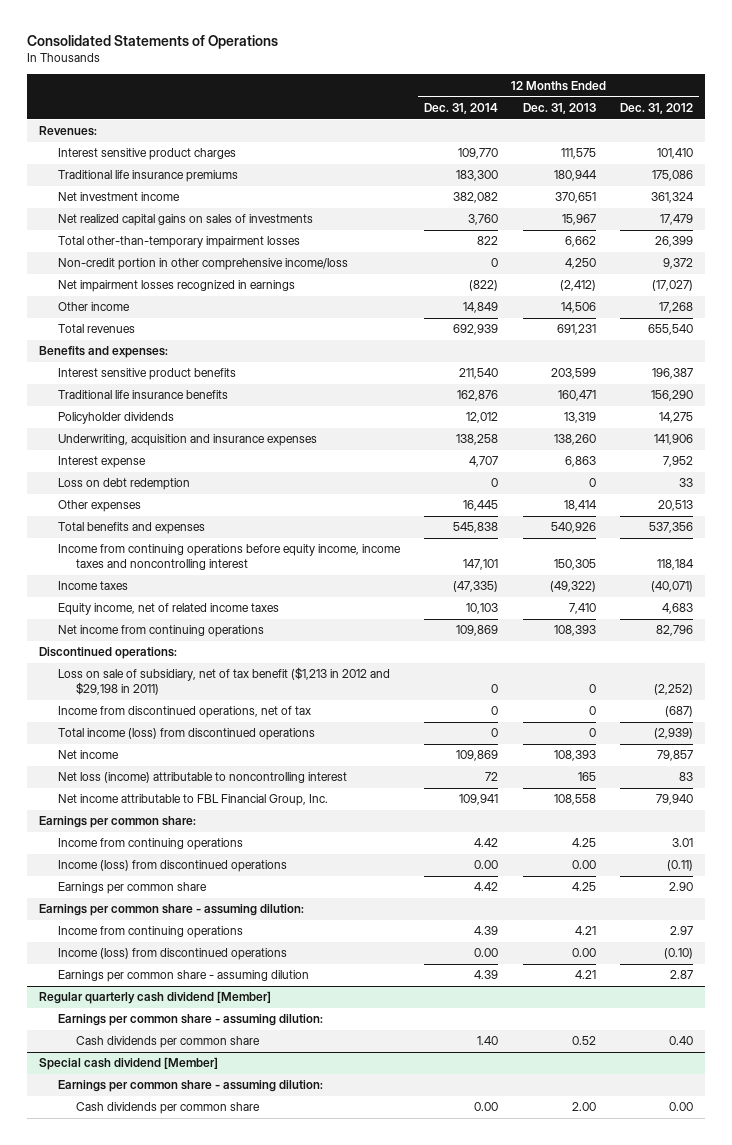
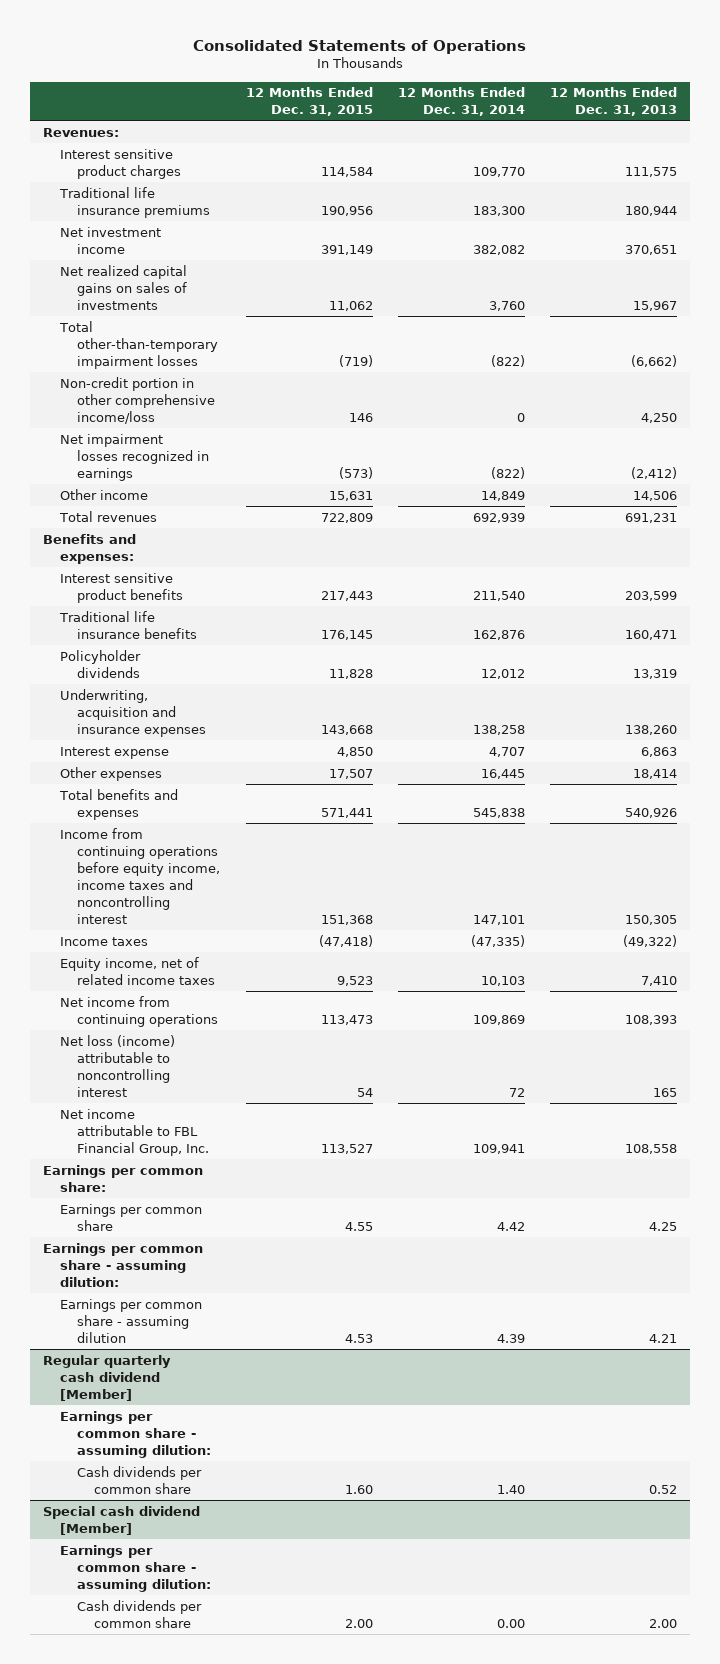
[619,102,693,114] Dec. 31, 2012 -> none
none -> [245,87,373,117] 12 Months Ended Dec. 31, 2015
[477,236,499,246] 822 -> [490,354,525,367] (822)
[564,236,596,248] 6,662 -> [630,354,677,367] (6,662)
[57,478,190,491] Loss on debt redemption -> none
[39,647,178,660] Discontinued operations: -> none
[57,667,390,696] Loss on sale of subsidiary, net of tax benefit ($1,213 in 2012 and $29,198 in 2011) -> none
[57,706,311,719] Income from discontinued operations, net of tax -> none
[57,728,315,741] Total income (loss) from discontinued operations -> none
[57,750,119,760] Net income -> none
[57,838,243,851] Income from continuing operations -> none
[57,860,287,873] Income (loss) from discontinued operations -> none
[57,926,243,939] Income from continuing operations -> none
[57,948,287,961] Income (loss) from discontinued operations -> none

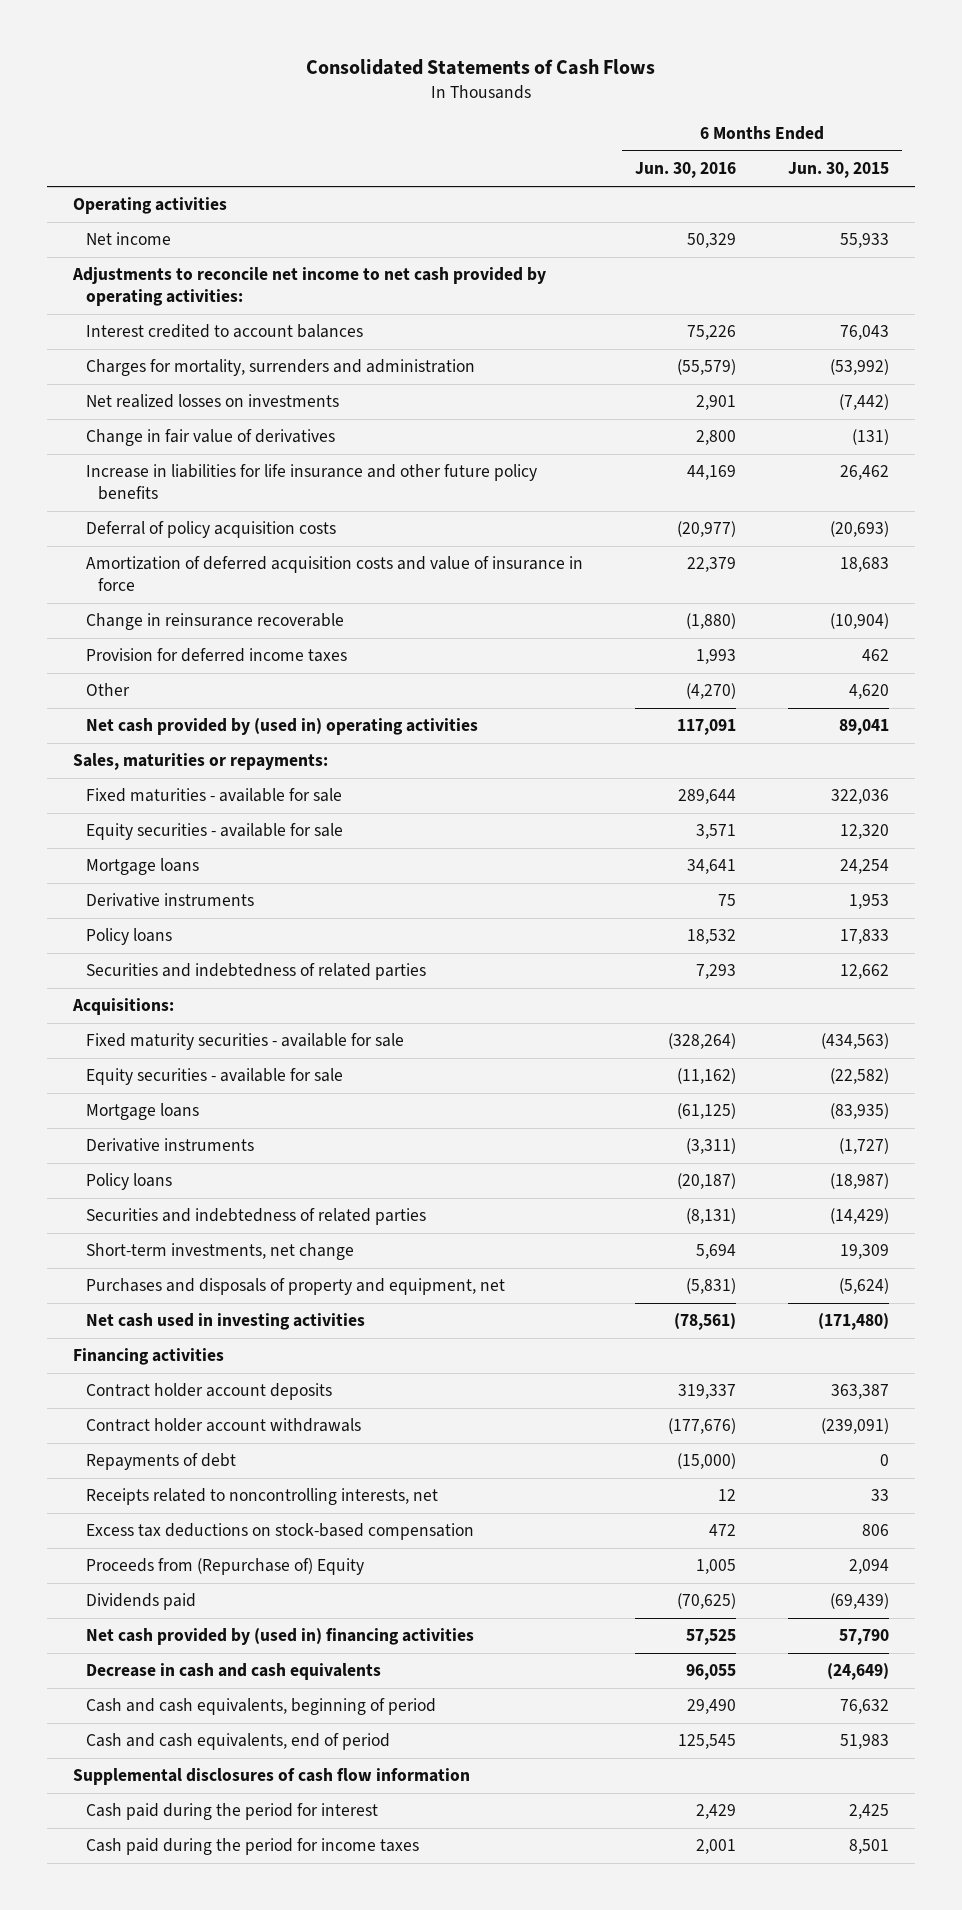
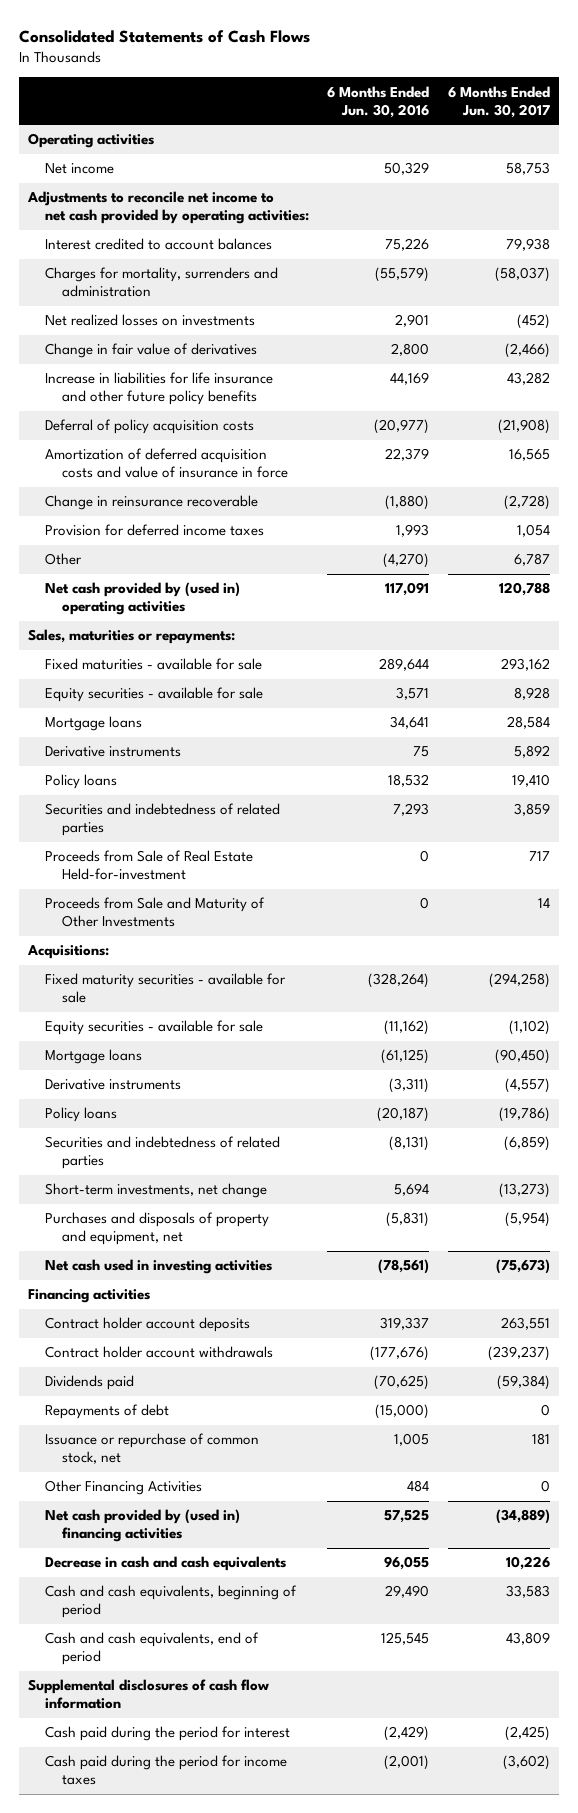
[788,162,890,179] Jun. 30, 2015 -> none
none -> [447,85,550,118] 6 Months Ended Jun. 30, 2017
none -> [44,850,253,881] Proceeds from Sale of Real Estate Held-for-investment
none -> [44,897,265,928] Proceeds from Sale and Maturity of Other Investments
[85,1488,438,1506] Receipts related to noncontrolling interests, net -> none
[85,1523,474,1541] Excess tax deductions on stock-based compensation -> none
[85,1558,364,1576] Proceeds from (Repurchase of) Equity -> none
[85,1453,236,1471] Repayments of debt -> [44,1404,169,1420] Repayments of debt
none -> [44,1433,259,1465] Issuance or repurchase of common stock, net
none -> [44,1480,202,1496] Other Financing Activities
[695,1804,736,1820] 2,429 -> [384,1726,430,1742] (2,429)
[695,1839,736,1855] 2,001 -> [384,1755,430,1771] (2,001)

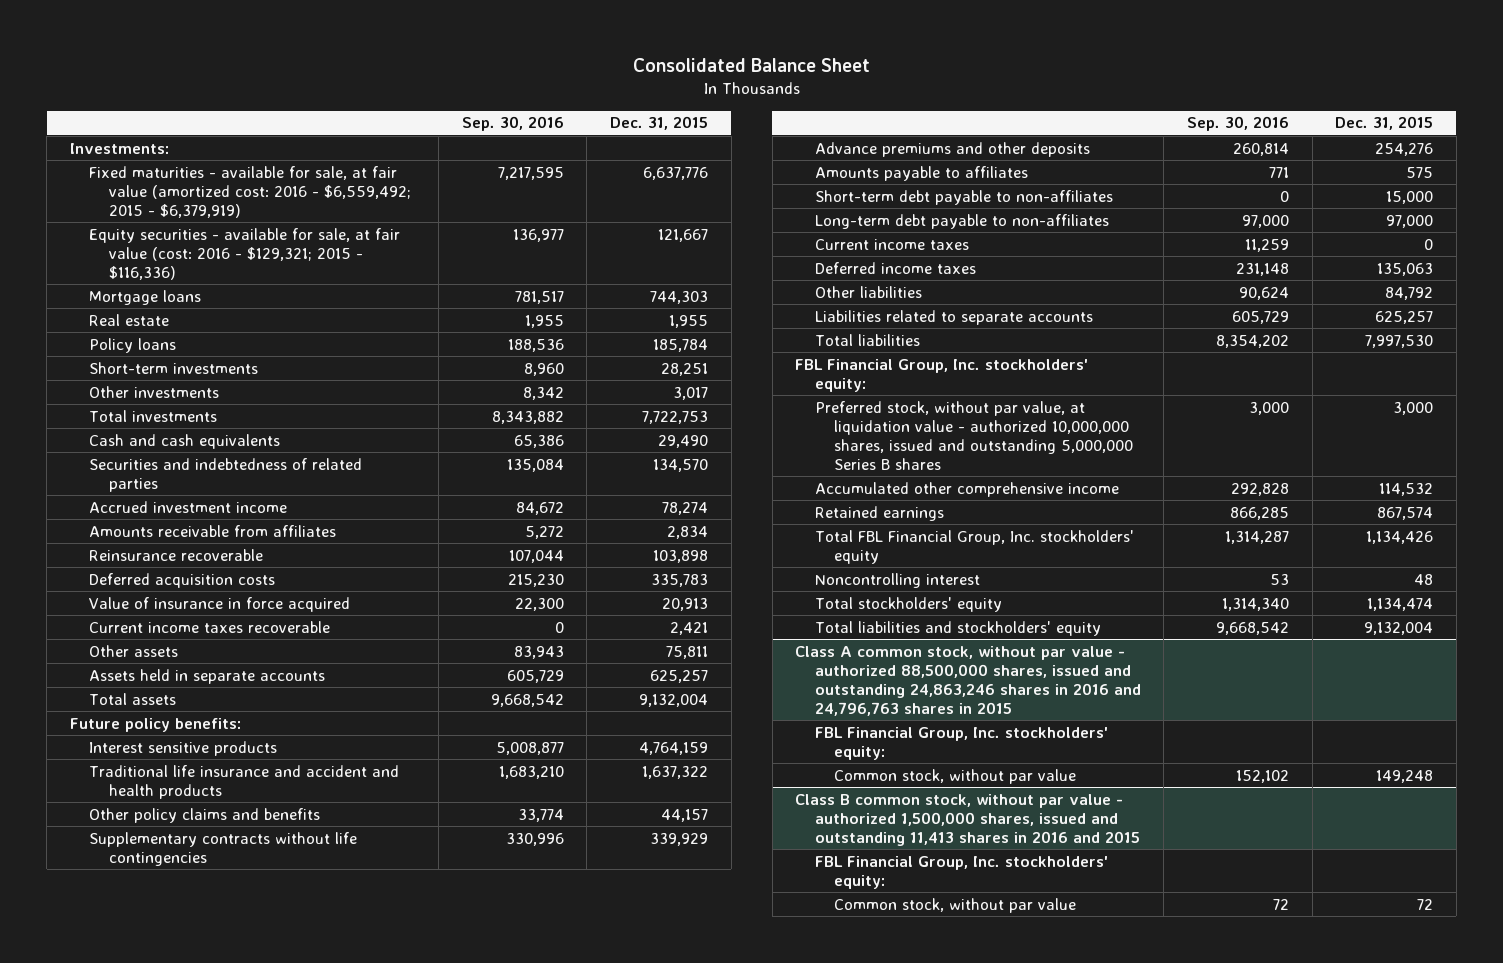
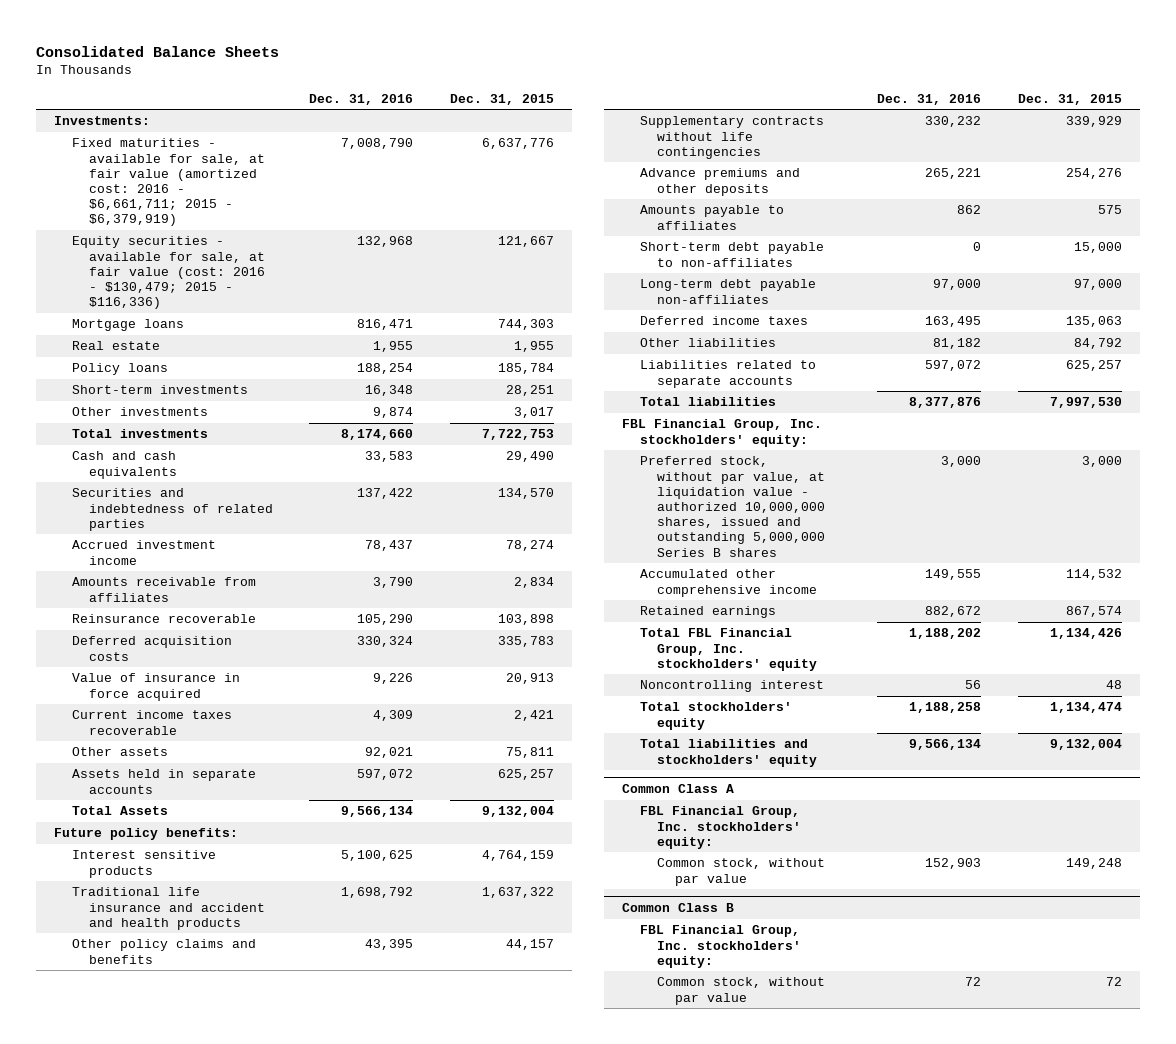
[632,58,870,73] Consolidated Balance Sheet -> [36,45,280,57] Consolidated Balance Sheets
[461,116,564,132] Sep. 30, 2016 -> none
none -> [309,93,414,105] Dec. 31, 2016
[89,165,411,218] Fixed maturities - available for sale, at fair value (amortized cost: 2016 - $6,559,492; 2015 - $6,379,919) -> [71,138,266,227] Fixed maturities - available for sale, at fair value (amortized cost: 2016 - $6,661,711; 2015 - $6,379,919)
[89,227,401,280] Equity securities - available for sale, at fair value (cost: 2016 - $129,321; 2015 - $116,336) -> [71,236,266,310] Equity securities - available for sale, at fair value (cost: 2016 - $130,479; 2015 - $116,336)
[89,692,177,705] Total assets -> [71,806,168,816] Total Assets
[814,238,969,250] Current income taxes -> none
[814,213,1109,229] Long-term debt payable to non-affiliates -> [639,279,816,304] Long-term debt payable non-affiliates
[795,645,1141,717] Class A common stock, without par value - authorized 88,500,000 shares, issued and outstanding 24,863,246 shares in 2016 and 24,796,763 shares in 2015 -> [622,783,735,793] Common Class A
[795,793,1140,846] Class B common stock, without par value - authorized 1,500,000 shares, issued and outstanding 11,413 shares in 2016 and 2015 -> [622,902,735,912] Common Class B

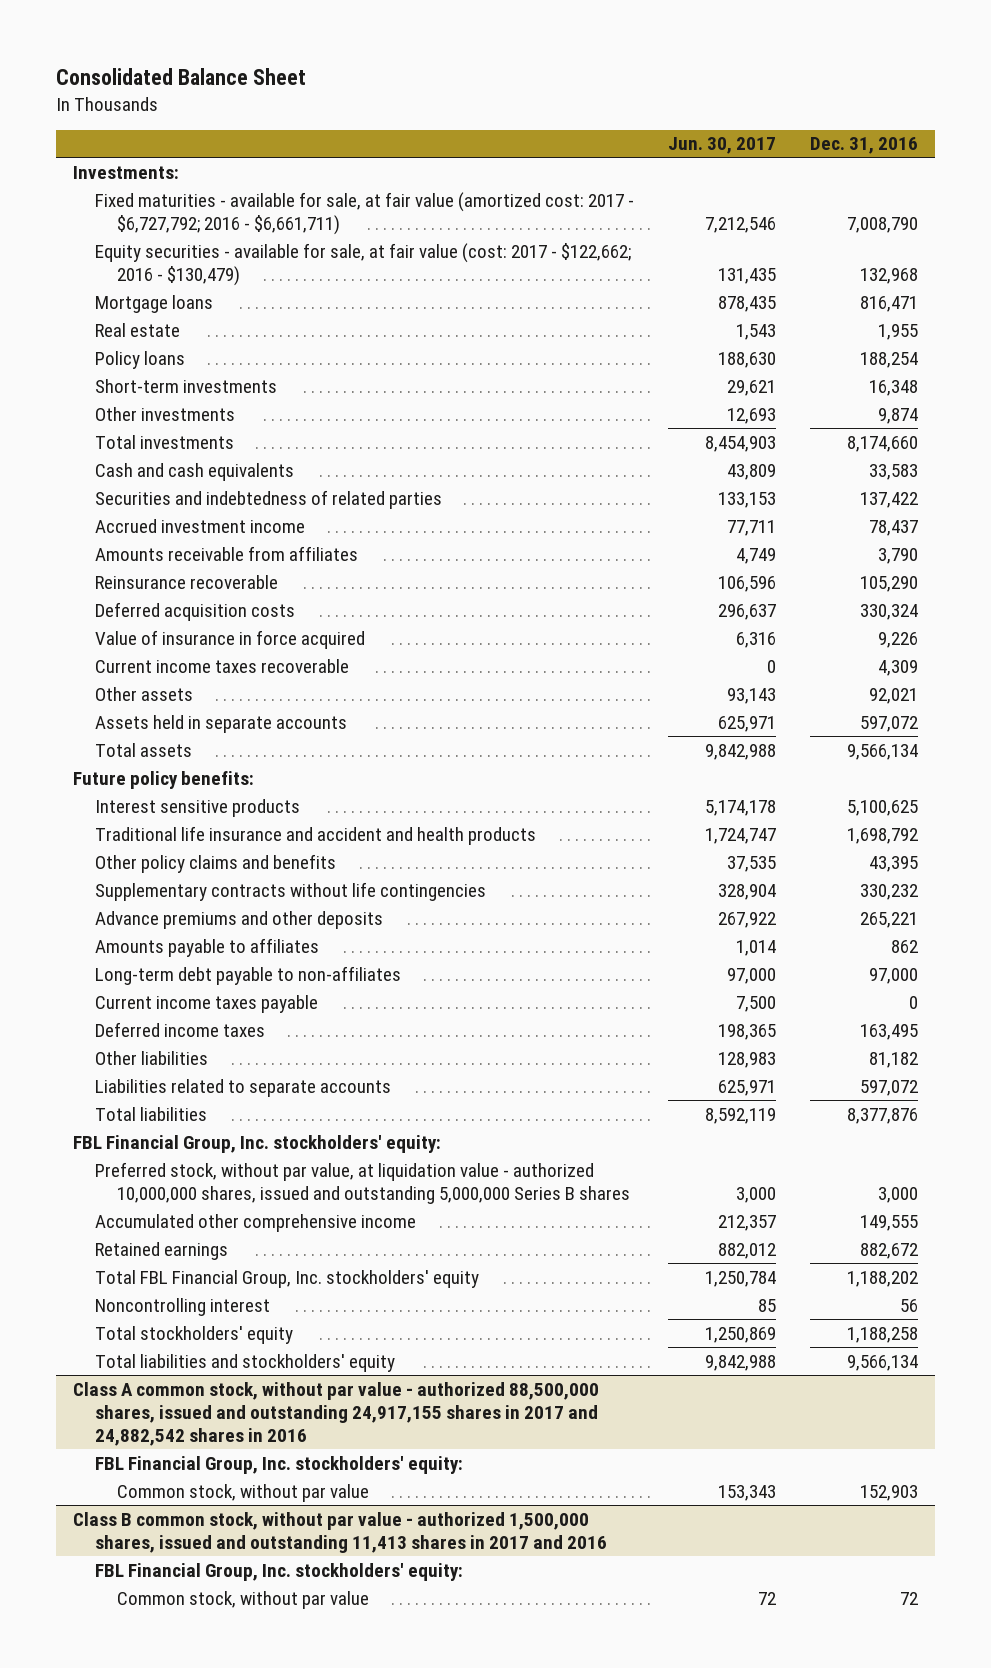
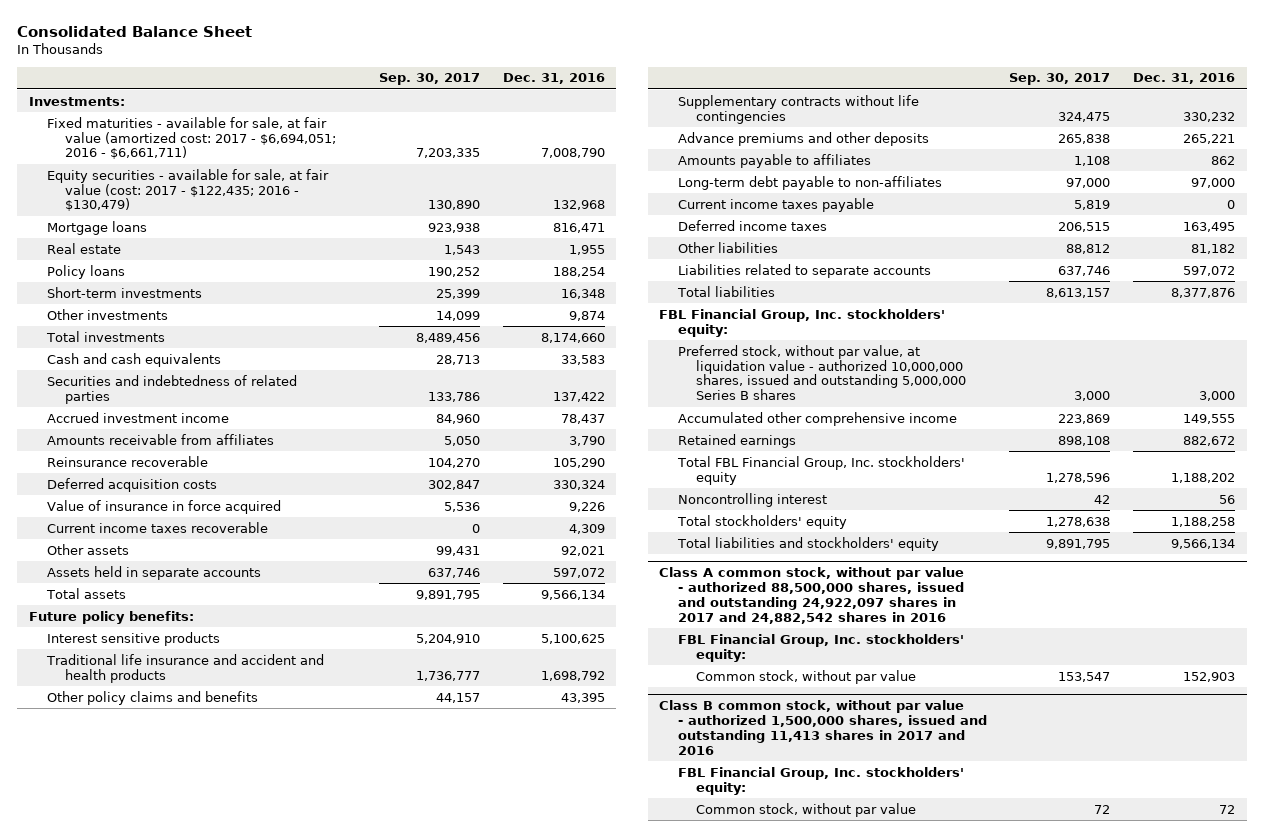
[667,137,776,155] Jun. 30, 2017 -> none
none -> [378,73,480,86] Sep. 30, 2017
[95,191,635,235] Fixed maturities - available for sale, at fair value (amortized cost: 2017 - $6,727,792; 2016 - $6,661,711) -> [46,116,337,160] Fixed maturities - available for sale, at fair value (amortized cost: 2017 - $6,694,051; 2016 - $6,661,711)
[95,242,632,286] Equity securities - available for sale, at fair value (cost: 2017 - $122,662; 2016 - $130,479) -> [46,168,329,212] Equity securities - available for sale, at fair value (cost: 2017 - $122,435; 2016 - $130,479)
[72,1381,599,1446] Class A common stock, without par value - authorized 88,500,000 shares, issued and outstanding 24,917,155 shares in 2017 and 24,882,542 shares in 2016 -> [659,567,965,624] Class A common stock, without par value - authorized 88,500,000 shares, issued and outstanding 24,922,097 shares in 2017 and 24,882,542 shares in 2016

